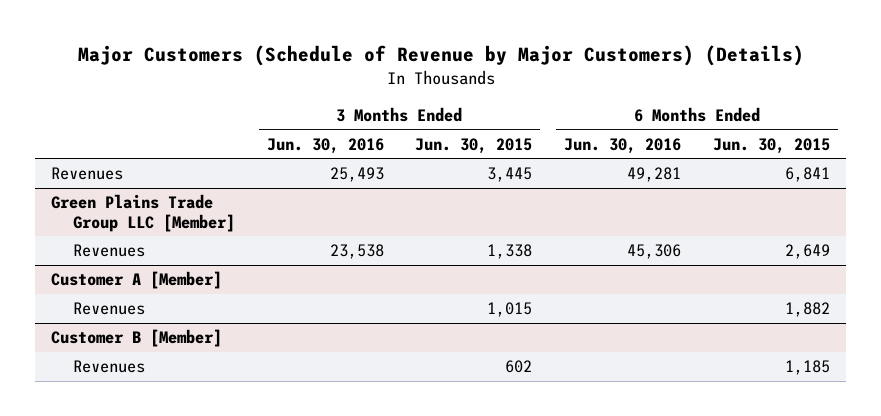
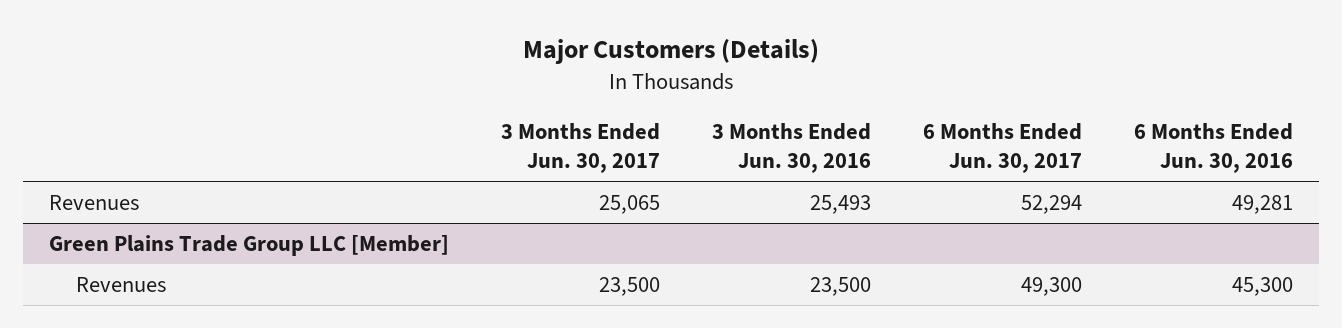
[77,45,804,67] Major Customers (Schedule of Revenue by Major Customers) (Details) -> [523,39,820,65] Major Customers (Details)
[415,137,533,154] Jun. 30, 2015 -> none
[712,137,830,154] Jun. 30, 2015 -> none
none -> [500,123,660,174] 3 Months Ended Jun. 30, 2017
none -> [923,123,1083,174] 6 Months Ended Jun. 30, 2017
[51,271,223,290] Customer A [Member] -> none
[72,302,145,316] Revenues -> none
[51,329,223,348] Customer B [Member] -> none
[72,360,145,374] Revenues -> none
[329,244,384,260] 23,538 -> [810,277,872,297] 23,500
[627,244,682,260] 45,306 -> [1232,277,1294,297] 45,300

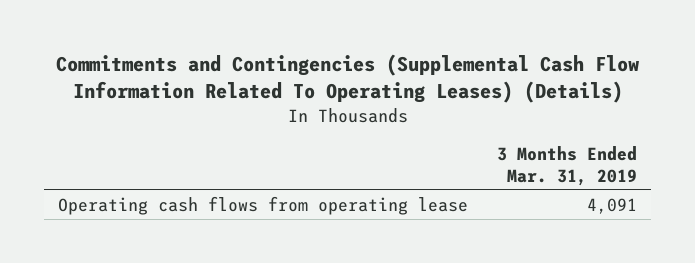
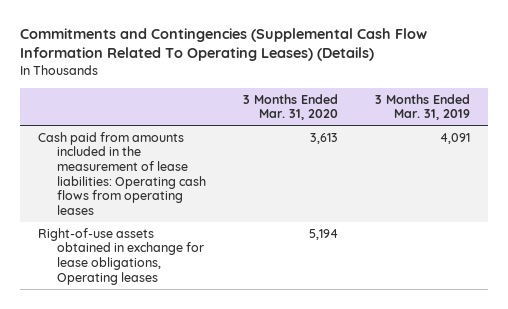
none -> [242,93,338,121] 3 Months Ended Mar. 31, 2020
[58,195,469,215] Operating cash flows from operating lease -> [38,131,206,215] Cash paid from amounts included in the measurement of lease liabilities: Operating cash flows from operating leases
none -> [38,227,204,285] Right-of-use assets obtained in exchange for lease obligations, Operating leases

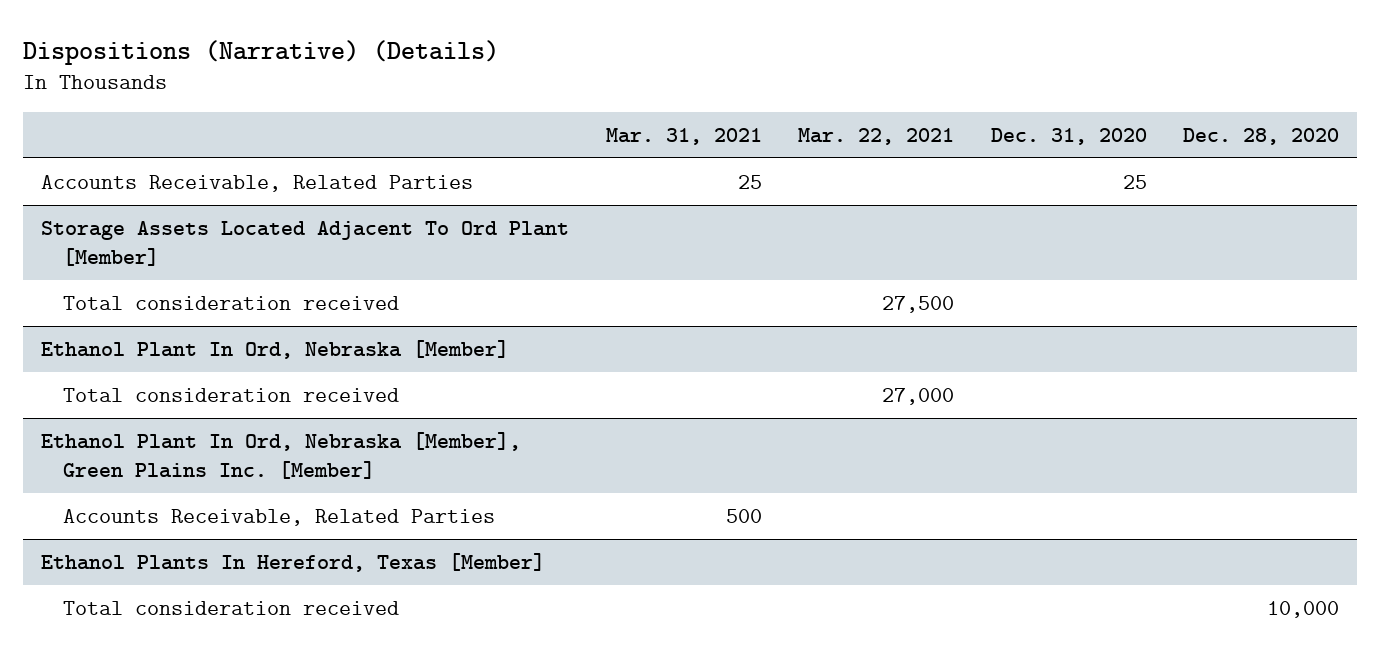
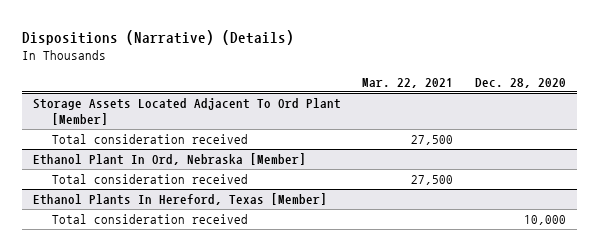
[605,128,762,146] Mar. 31, 2021 -> none
[990,128,1147,146] Dec. 31, 2020 -> none
[41,174,474,192] Accounts Receivable, Related Parties -> none
[41,431,522,480] Ethanol Plant In Ord, Nebraska [Member], Green Plains Inc. [Member] -> none
[62,508,495,526] Accounts Receivable, Related Parties -> none
[882,387,955,405] 27,000 -> [411,175,454,186] 27,500

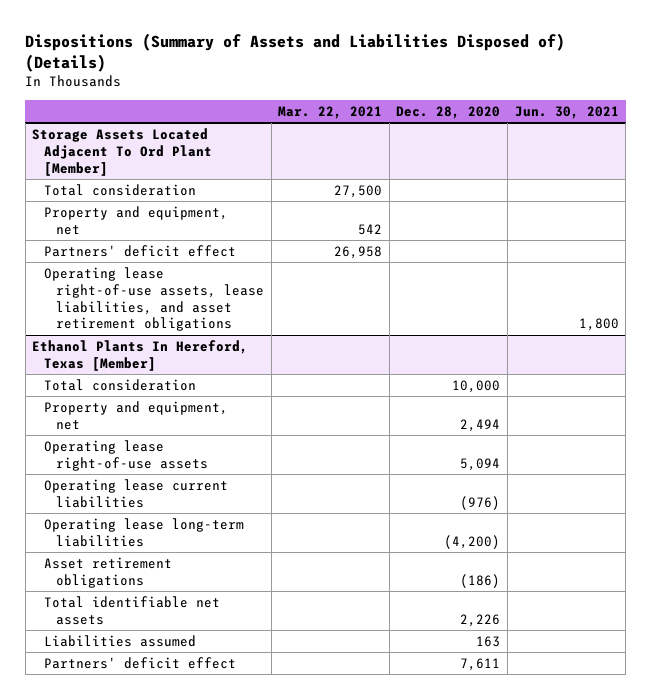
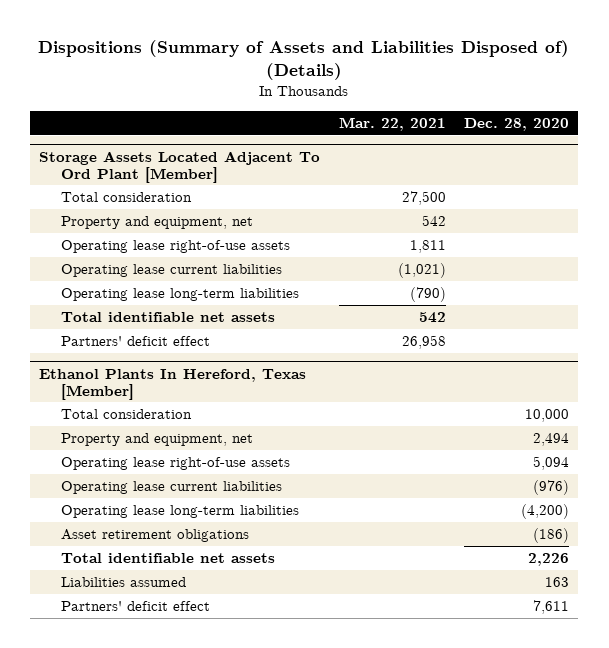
[514,105,619,119] Jun. 30, 2021 -> none
none -> [61,240,291,254] Operating lease right-of-use assets
none -> [61,264,283,278] Operating lease current liabilities
none -> [61,288,300,302] Operating lease long-term liabilities
none -> [61,312,276,323] Total identifiable net assets
[44,266,265,332] Operating lease right-of-use assets, lease liabilities, and asset retirement obligations -> none

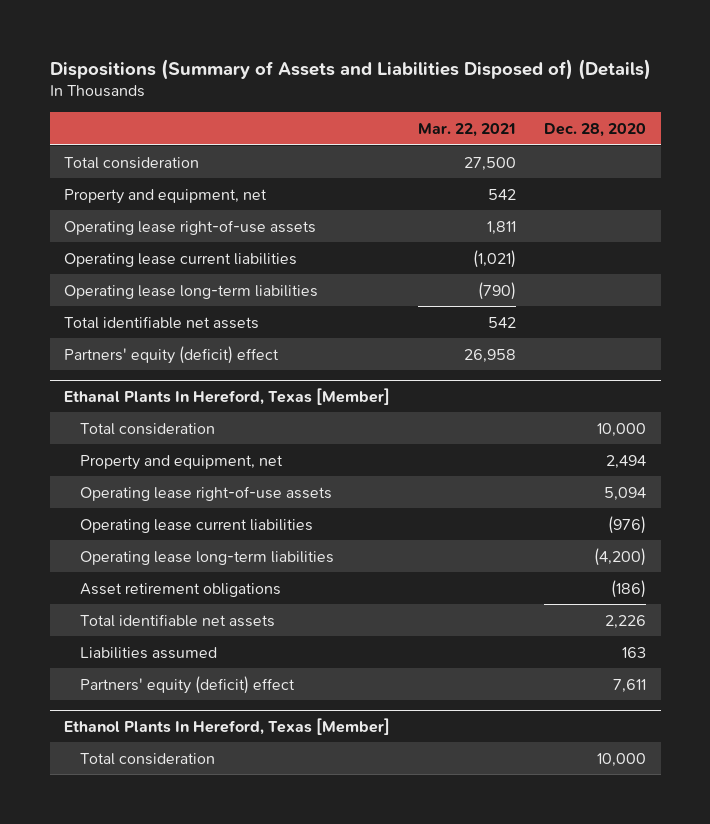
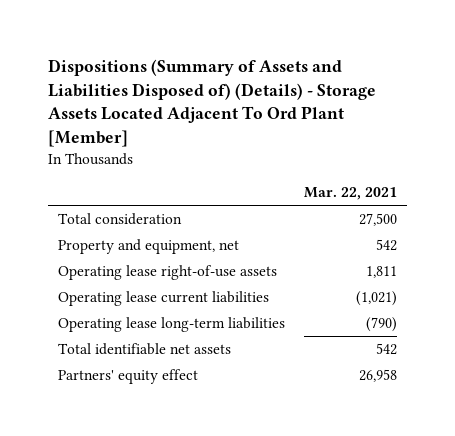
[49,58,651,80] Dispositions (Summary of Assets and Liabilities Disposed of) (Details) -> [47,58,376,148] Dispositions (Summary of Assets and Liabilities Disposed of) (Details) - Storage Assets Located Adjacent To Ord Plant [Member]
[544,123,647,138] Dec. 28, 2020 -> none
[63,387,390,405] Ethanal Plants In Hereford, Texas [Member] -> none
[80,422,216,435] Total consideration -> none
[80,454,284,470] Property and equipment, net -> none
[80,485,333,501] Operating lease right-of-use assets -> none
[80,518,314,533] Operating lease current liabilities -> none
[80,550,335,565] Operating lease long-term liabilities -> none
[80,582,282,597] Asset retirement obligations -> none
[80,613,276,627] Total identifiable net assets -> none
[80,646,218,659] Liabilities assumed -> none
[80,675,296,694] Partners' equity (deficit) effect -> none
[63,717,390,735] Ethanol Plants In Hereford, Texas [Member] -> none
[80,752,216,765] Total consideration -> none
[63,345,279,364] Partners' equity (deficit) effect -> [57,369,198,385] Partners' equity effect

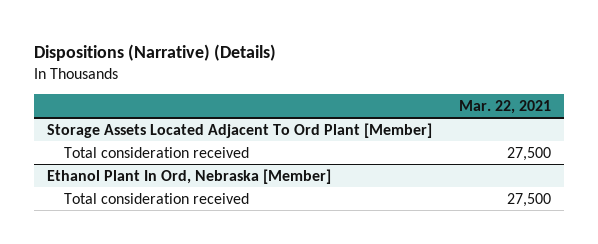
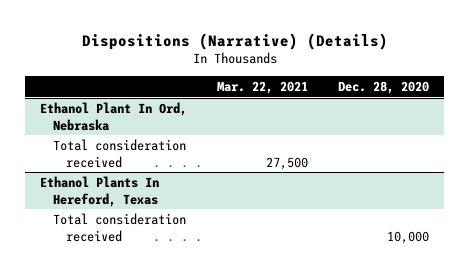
none -> [338,81,430,95] Dec. 28, 2020
[47,122,433,138] Storage Assets Located Adjacent To Ord Plant [Member] -> none
[63,146,249,158] Total consideration received -> none
[47,168,332,184] Ethanol Plant In Ord, Nebraska [Member] -> [40,101,188,131] Ethanol Plant In Ord, Nebraska
none -> [40,175,160,207] Ethanol Plants In Hereford, Texas
none -> [53,212,187,242] Total consideration received

